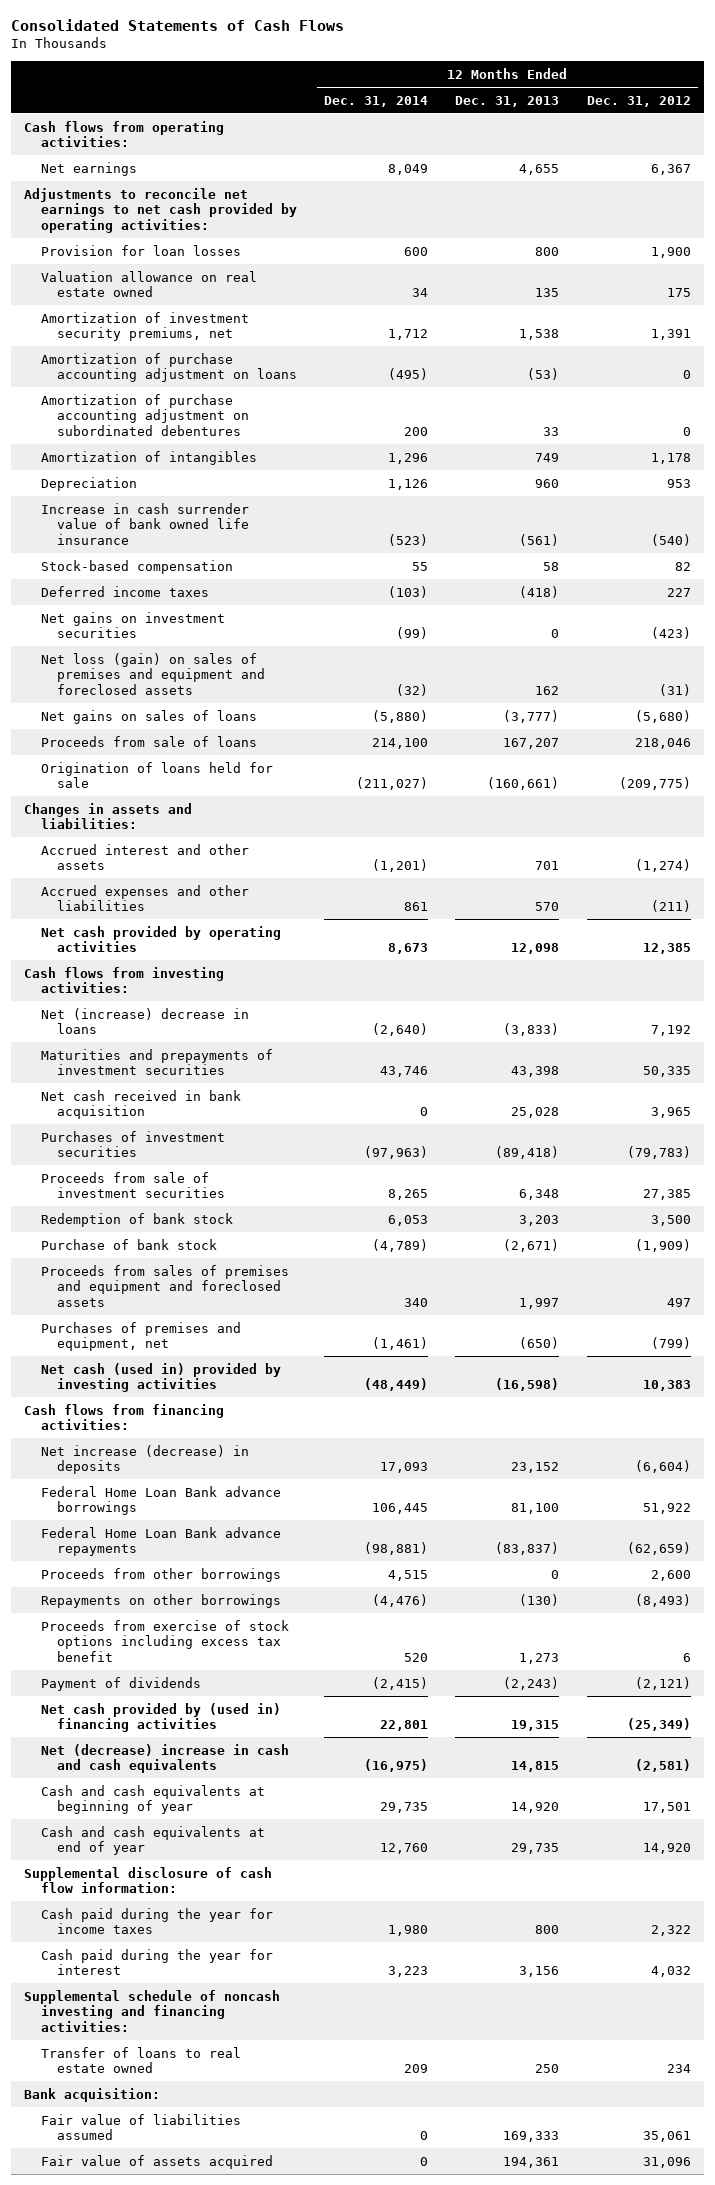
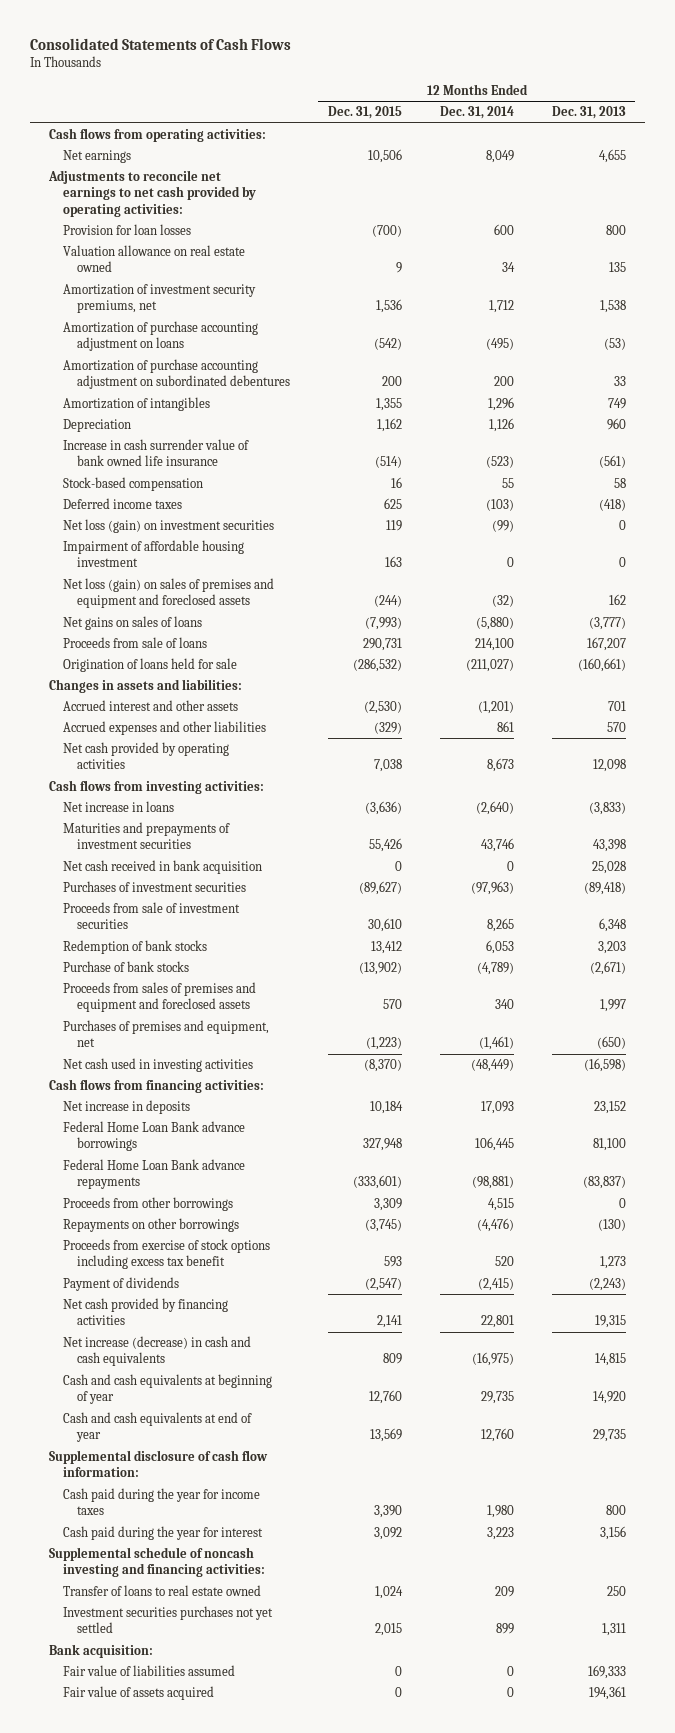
[586,95,691,107] Dec. 31, 2012 -> none
none -> [327,106,402,120] Dec. 31, 2015
[40,611,225,639] Net gains on investment securities -> [62,519,274,534] Net loss (gain) on investment securities
none -> [62,540,244,568] Impairment of affordable housing investment
[40,1007,249,1035] Net (increase) decrease in loans -> [62,801,174,813] Net increase in loans
[40,1212,233,1227] Redemption of bank stock -> [62,940,207,955] Redemption of bank stocks
[40,1238,217,1250] Purchase of bank stock -> [62,961,189,973] Purchase of bank stocks
[40,1362,281,1393] Net cash (used in) provided by investing activities -> [62,1058,253,1073] Net cash used in investing activities
[40,1444,249,1475] Net increase (decrease) in deposits -> [62,1100,190,1115] Net increase in deposits
[40,1702,281,1733] Net cash provided by (used in) financing activities -> [62,1298,228,1326] Net cash provided by financing activities
[40,1743,289,1774] Net (decrease) increase in cash and cash equivalents -> [62,1336,251,1367] Net increase (decrease) in cash and cash equivalents
none -> [62,1606,273,1634] Investment securities purchases not yet settled

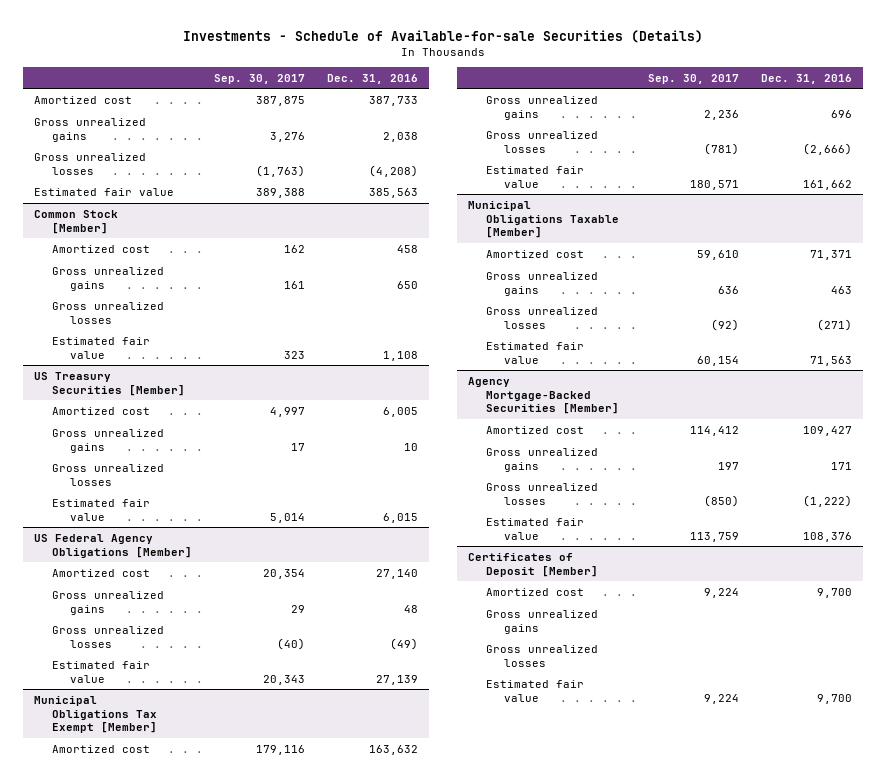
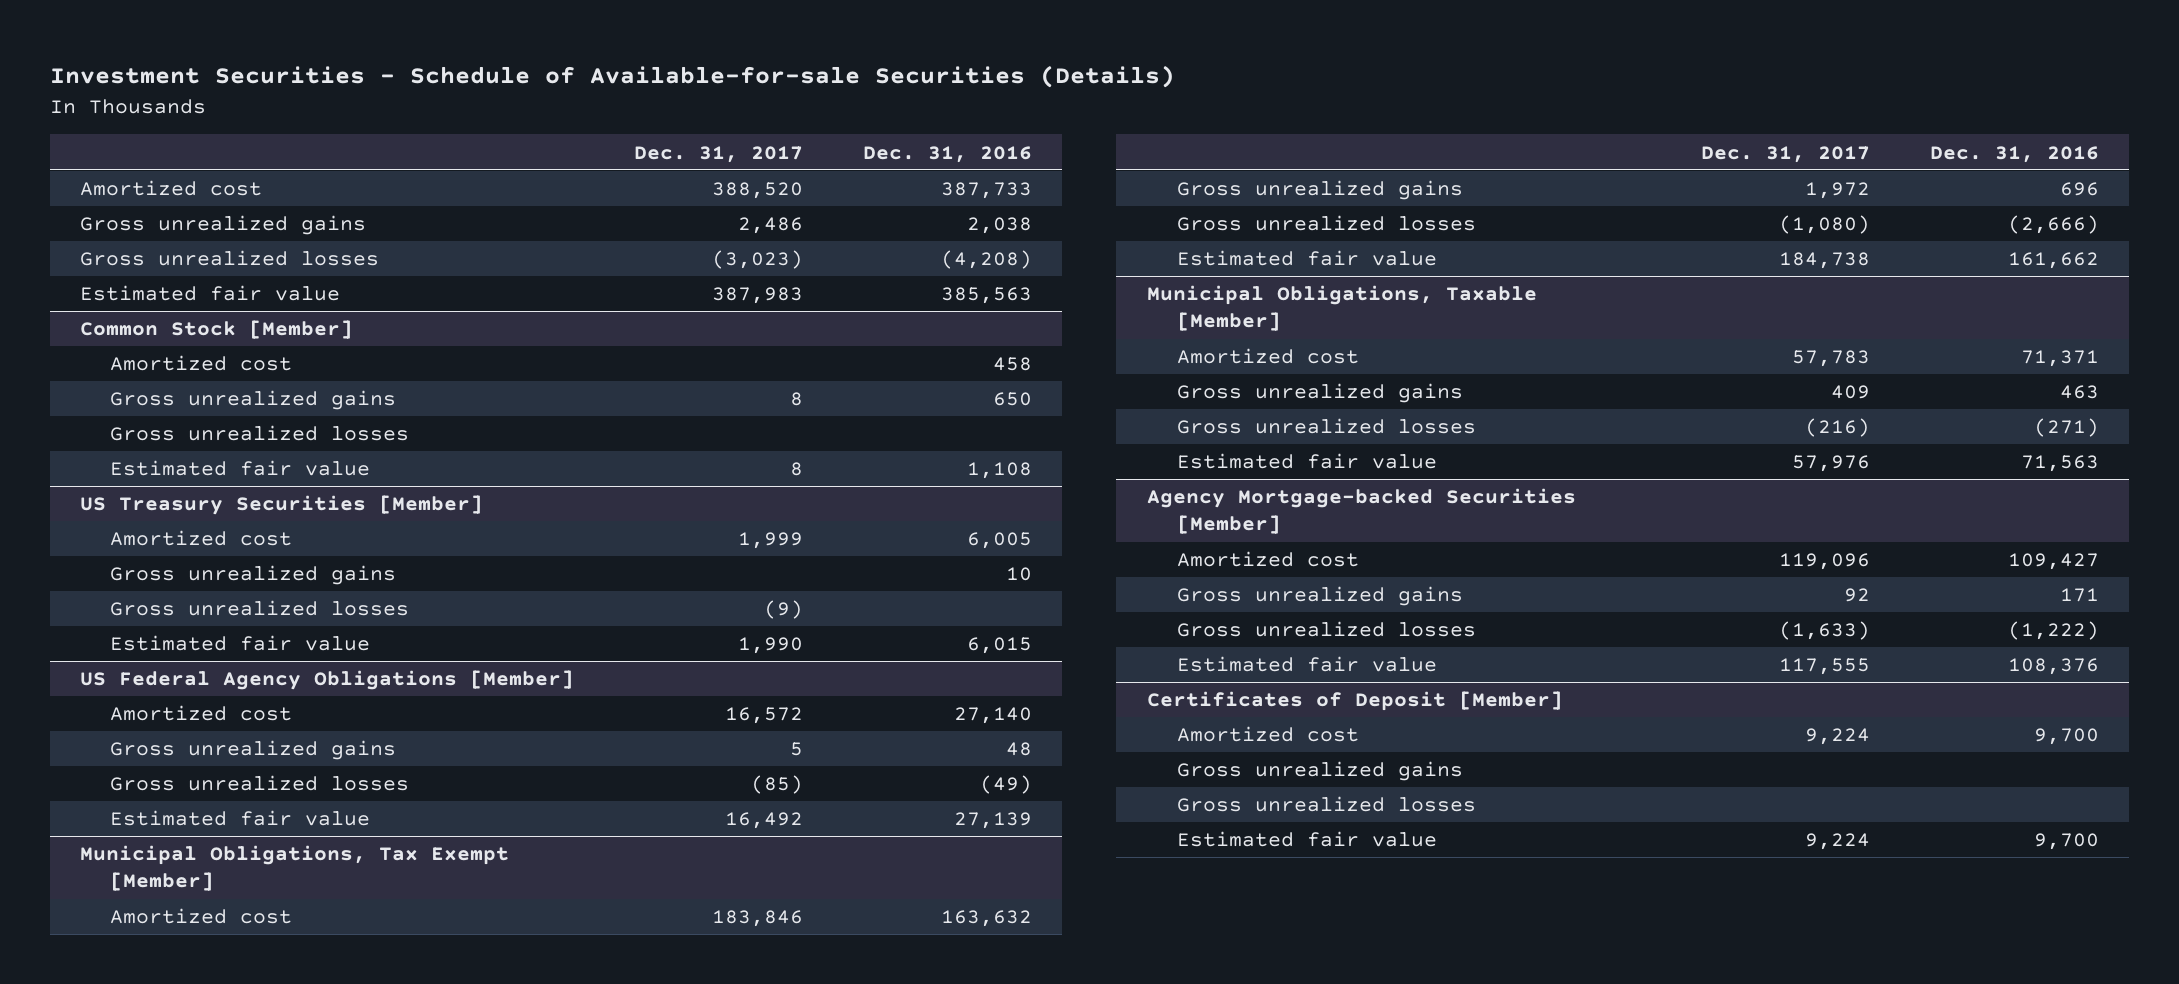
[183,29,704,43] Investments - Schedule of Available-for-sale Securities (Details) -> [49,65,1175,89] Investment Securities - Schedule of Available-for-sale Securities (Details)
[214,73,306,84] Sep. 30, 2017 -> none
none -> [633,145,803,163] Dec. 31, 2017
[34,695,157,734] Municipal Obligations Tax Exempt [Member] -> [79,845,509,892] Municipal Obligations, Tax Exempt [Member]
[468,200,620,239] Municipal Obligations Taxable [Member] -> [1146,285,1537,332] Municipal Obligations, Taxable [Member]
[468,376,620,415] Agency Mortgage-Backed Securities [Member] -> [1146,488,1576,535] Agency Mortgage-backed Securities [Member]

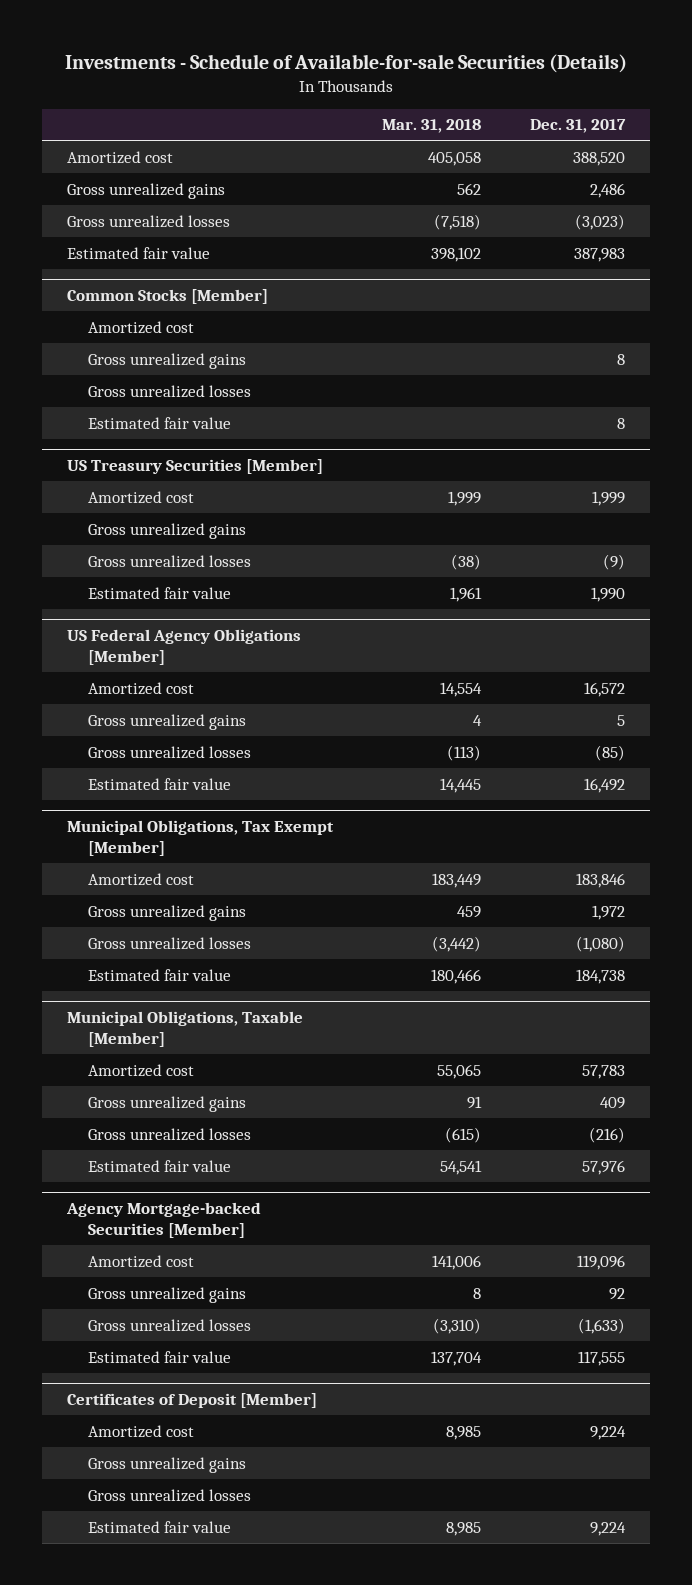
[49,65,1175,89] Investment Securities - Schedule of Available-for-sale Securities (Details) -> [64,53,627,73] Investments - Schedule of Available-for-sale Securities (Details)
[863,145,1033,163] Dec. 31, 2016 -> none
none -> [381,119,481,134] Mar. 31, 2018
[79,320,353,340] Common Stock [Member] -> [66,289,268,305] Common Stocks [Member]

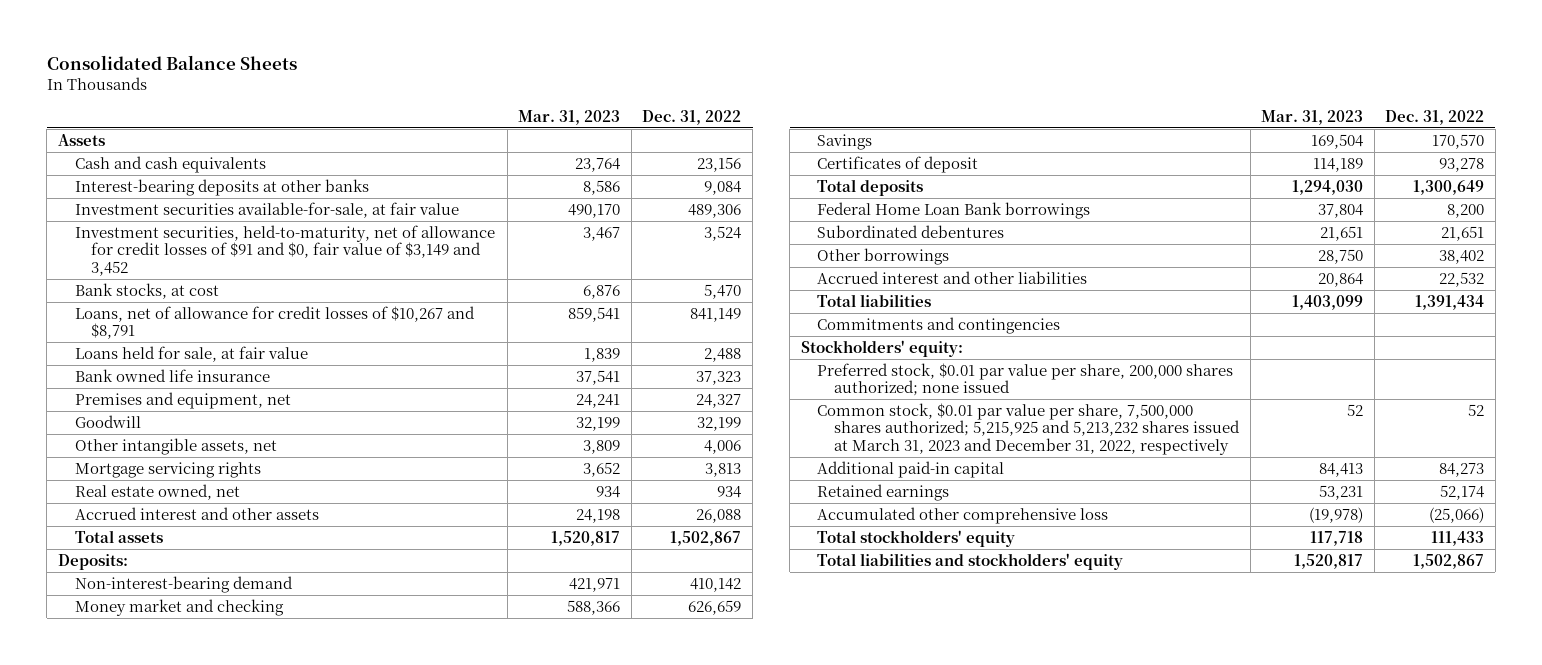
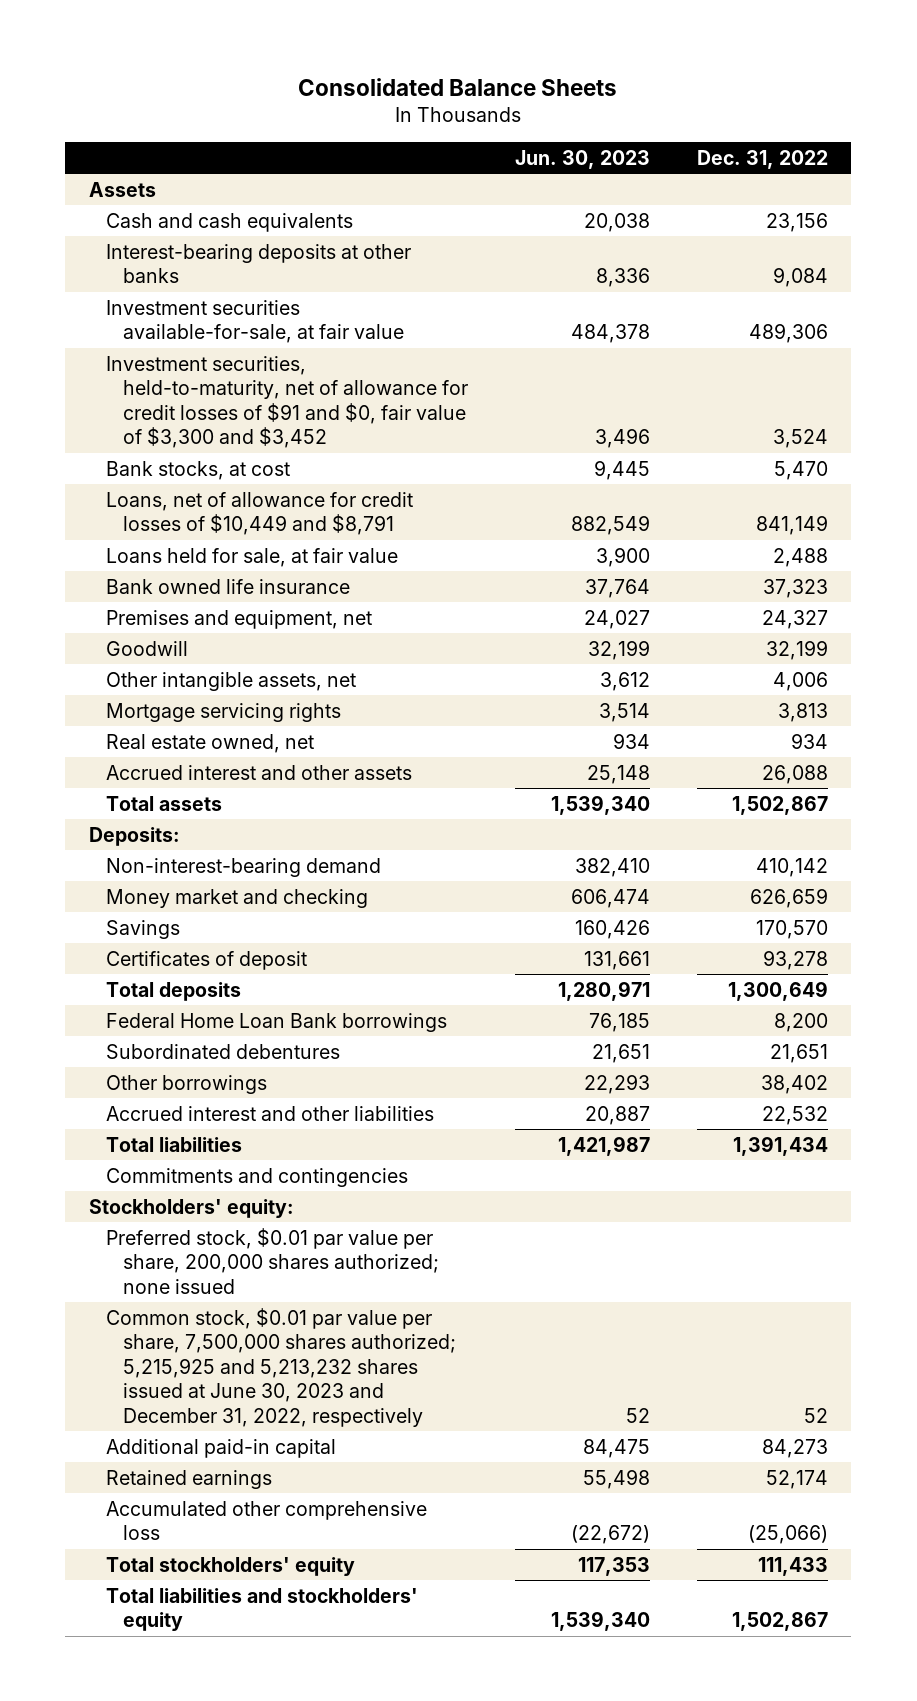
[518,109,621,125] Mar. 31, 2023 -> none
none -> [514,149,650,169] Jun. 30, 2023
[74,224,495,276] Investment securities, held-to-maturity, net of allowance for credit losses of $91 and $0, fair value of $3,149 and 3,452 -> [105,355,468,449] Investment securities, held-to-maturity, net of allowance for credit losses of $91 and $0, fair value of $3,300 and $3,452
[74,305,475,340] Loans, net of allowance for credit losses of $10,267 and $8,791 -> [105,491,413,536] Loans, net of allowance for credit losses of $10,449 and $8,791
[817,402,1241,455] Common stock, $0.01 par value per share, 7,500,000 shares authorized; 5,215,925 and 5,213,232 shares issued at March 31, 2023 and December 31, 2022, respectively -> [105,1307,456,1427] Common stock, $0.01 par value per share, 7,500,000 shares authorized; 5,215,925 and 5,213,232 shares issued at June 30, 2023 and December 31, 2022, respectively

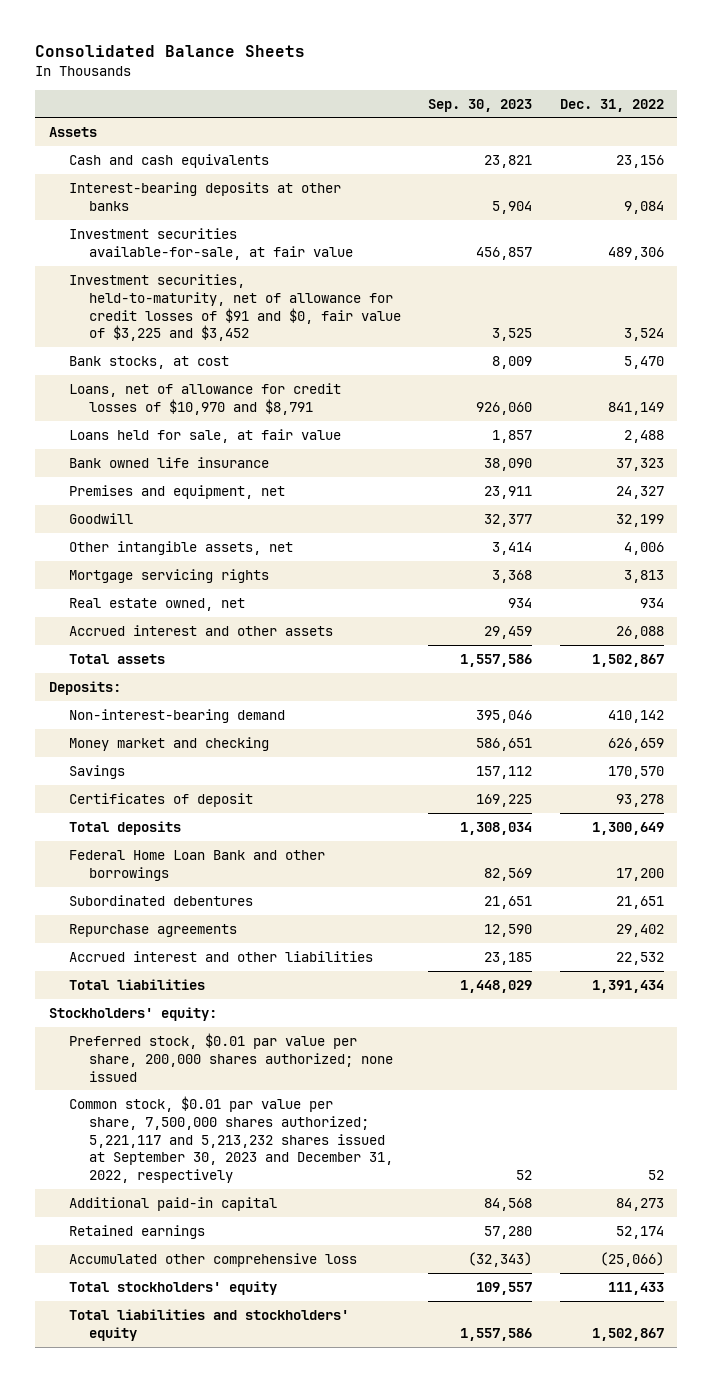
[514,149,650,169] Jun. 30, 2023 -> none
none -> [428,98,533,112] Sep. 30, 2023
[105,355,468,449] Investment securities, held-to-maturity, net of allowance for credit losses of $91 and $0, fair value of $3,300 and $3,452 -> [68,274,401,342] Investment securities, held-to-maturity, net of allowance for credit losses of $91 and $0, fair value of $3,225 and $3,452
[105,491,413,536] Loans, net of allowance for credit losses of $10,449 and $8,791 -> [68,383,341,415] Loans, net of allowance for credit losses of $10,970 and $8,791
[105,1012,447,1032] Federal Home Loan Bank borrowings -> [68,850,325,881] Federal Home Loan Bank and other borrowings
[773,1012,828,1032] 8,200 -> [615,867,664,881] 17,200
[105,1074,267,1094] Other borrowings -> none
none -> [68,924,237,938] Repurchase agreements
[105,1167,408,1187] Commitments and contingencies -> none
[105,1307,456,1427] Common stock, $0.01 par value per share, 7,500,000 shares authorized; 5,215,925 and 5,213,232 shares issued at June 30, 2023 and December 31, 2022, respectively -> [68,1096,393,1184] Common stock, $0.01 par value per share, 7,500,000 shares authorized; 5,221,117 and 5,213,232 shares issued at September 30, 2023 and December 31, 2022, respectively

